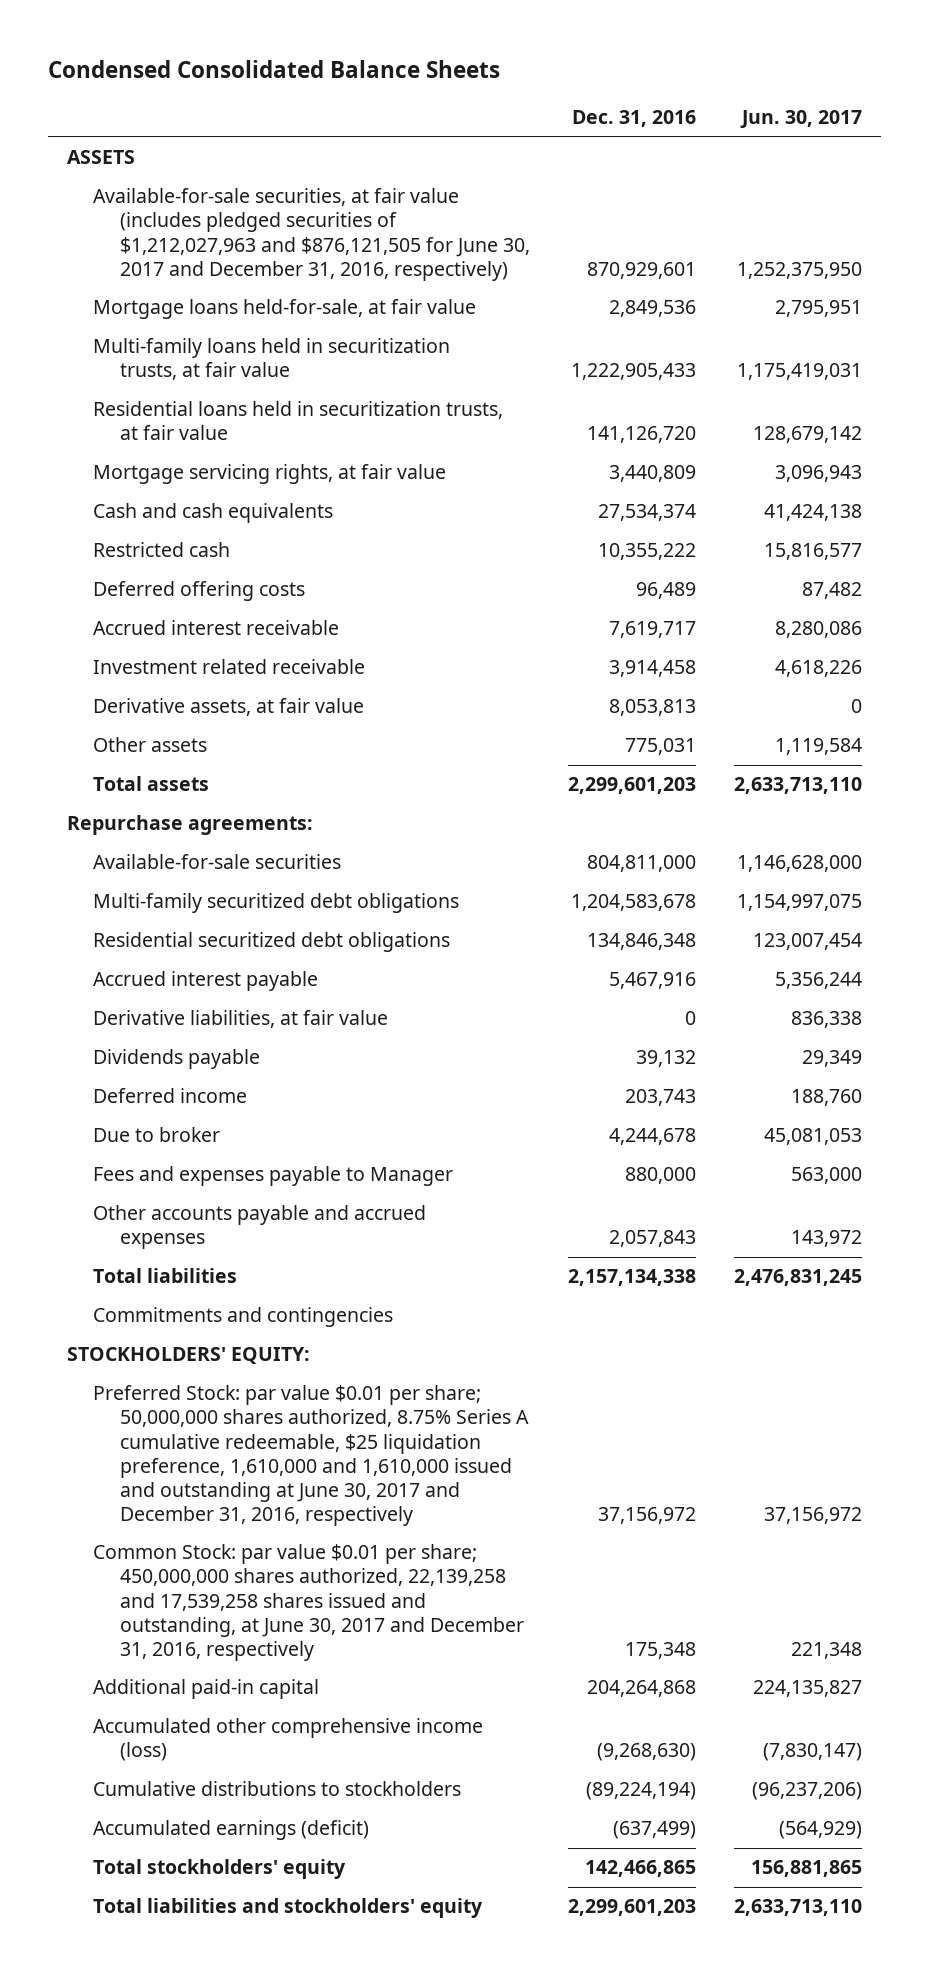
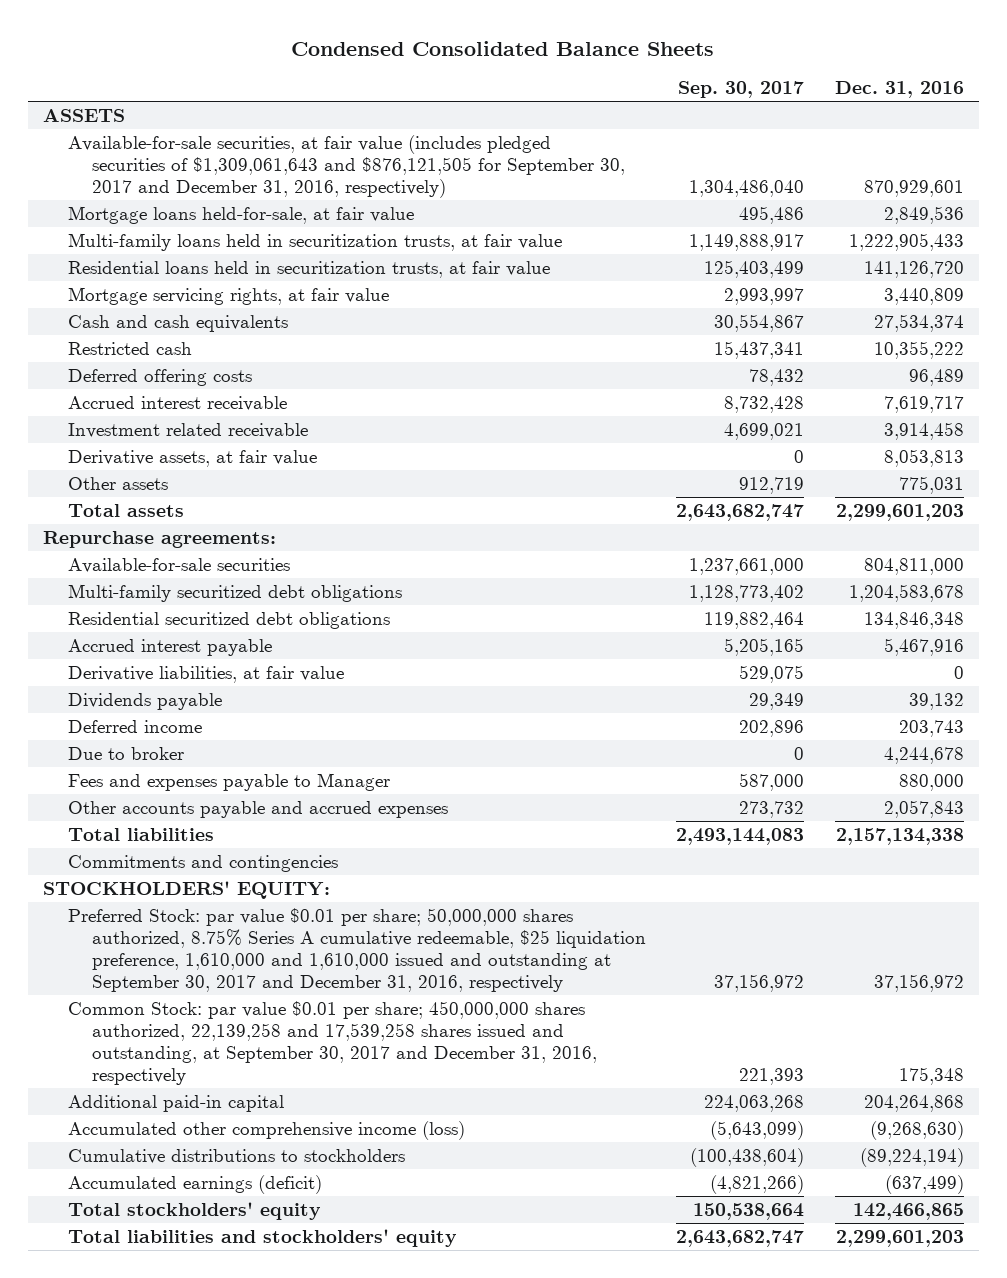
[739,110,862,129] Jun. 30, 2017 -> none
none -> [678,81,805,99] Sep. 30, 2017
[93,188,530,281] Available-for-sale securities, at fair value (includes pledged securities of $1,212,027,963 and $876,121,505 for June 30, 2017 and December 31, 2016, respectively) -> [67,134,626,198] Available-for-sale securities, at fair value (includes pledged securities of $1,309,061,643 and $876,121,505 for September 30, 2017 and December 31, 2016, respectively)
[93,1385,529,1526] Preferred Stock: par value $0.01 per share; 50,000,000 shares authorized, 8.75% Series A cumulative redeemable, $25 liquidation preference, 1,610,000 and 1,610,000 issued and outstanding at June 30, 2017 and December 31, 2016, respectively -> [67,907,647,992] Preferred Stock: par value $0.01 per share; 50,000,000 shares authorized, 8.75% Series A cumulative redeemable, $25 liquidation preference, 1,610,000 and 1,610,000 issued and outstanding at September 30, 2017 and December 31, 2016, respectively
[93,1544,524,1661] Common Stock: par value $0.01 per share; 450,000,000 shares authorized, 22,139,258 and 17,539,258 shares issued and outstanding, at June 30, 2017 and December 31, 2016, respectively -> [67,1000,598,1085] Common Stock: par value $0.01 per share; 450,000,000 shares authorized, 22,139,258 and 17,539,258 shares issued and outstanding, at September 30, 2017 and December 31, 2016, respectively

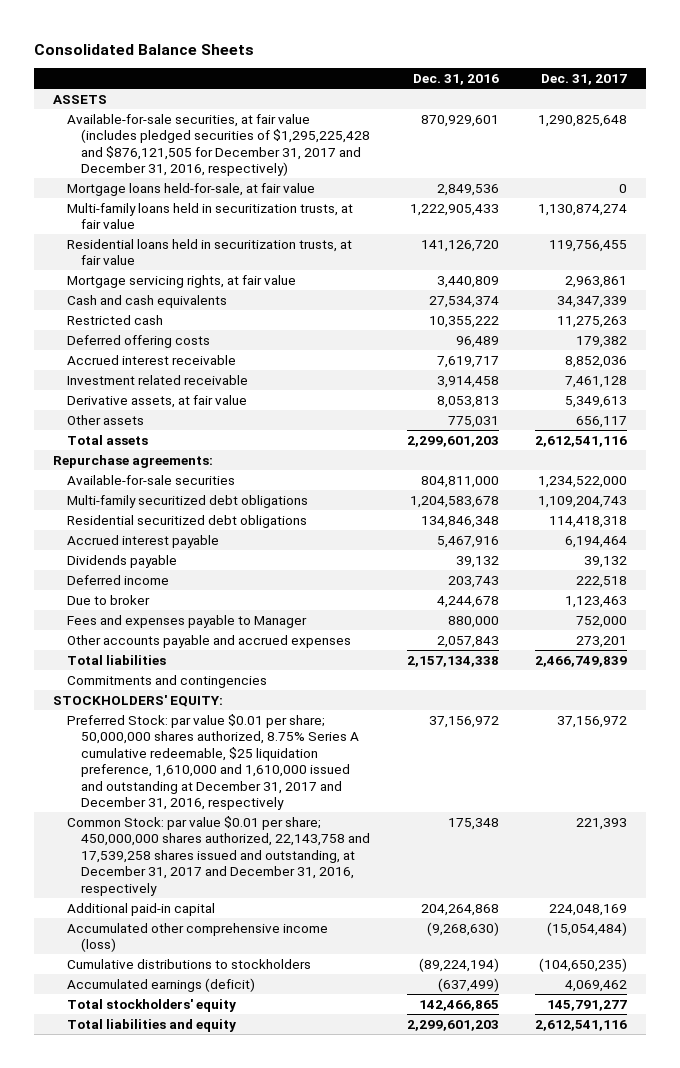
[291,41,715,57] Condensed Consolidated Balance Sheets -> [34,44,255,56] Consolidated Balance Sheets
[678,81,805,99] Sep. 30, 2017 -> none
none -> [541,74,628,86] Dec. 31, 2017
[67,134,626,198] Available-for-sale securities, at fair value (includes pledged securities of $1,309,061,643 and $876,121,505 for September 30, 2017 and December 31, 2016, respectively) -> [67,113,371,177] Available-for-sale securities, at fair value (includes pledged securities of $1,295,225,428 and $876,121,505 for December 31, 2017 and December 31, 2016, respectively)
[67,665,344,683] Derivative liabilities, at fair value -> none
[67,907,647,992] Preferred Stock: par value $0.01 per share; 50,000,000 shares authorized, 8.75% Series A cumulative redeemable, $25 liquidation preference, 1,610,000 and 1,610,000 issued and outstanding at September 30, 2017 and December 31, 2016, respectively -> [67,713,360,811] Preferred Stock: par value $0.01 per share; 50,000,000 shares authorized, 8.75% Series A cumulative redeemable, $25 liquidation preference, 1,610,000 and 1,610,000 issued and outstanding at December 31, 2017 and December 31, 2016, respectively
[67,1000,598,1085] Common Stock: par value $0.01 per share; 450,000,000 shares authorized, 22,139,258 and 17,539,258 shares issued and outstanding, at September 30, 2017 and December 31, 2016, respectively -> [67,815,371,896] Common Stock: par value $0.01 per share; 450,000,000 shares authorized, 22,143,758 and 17,539,258 shares issued and outstanding, at December 31, 2017 and December 31, 2016, respectively
[67,1228,457,1247] Total liabilities and stockholders' equity -> [67,1018,237,1032] Total liabilities and equity

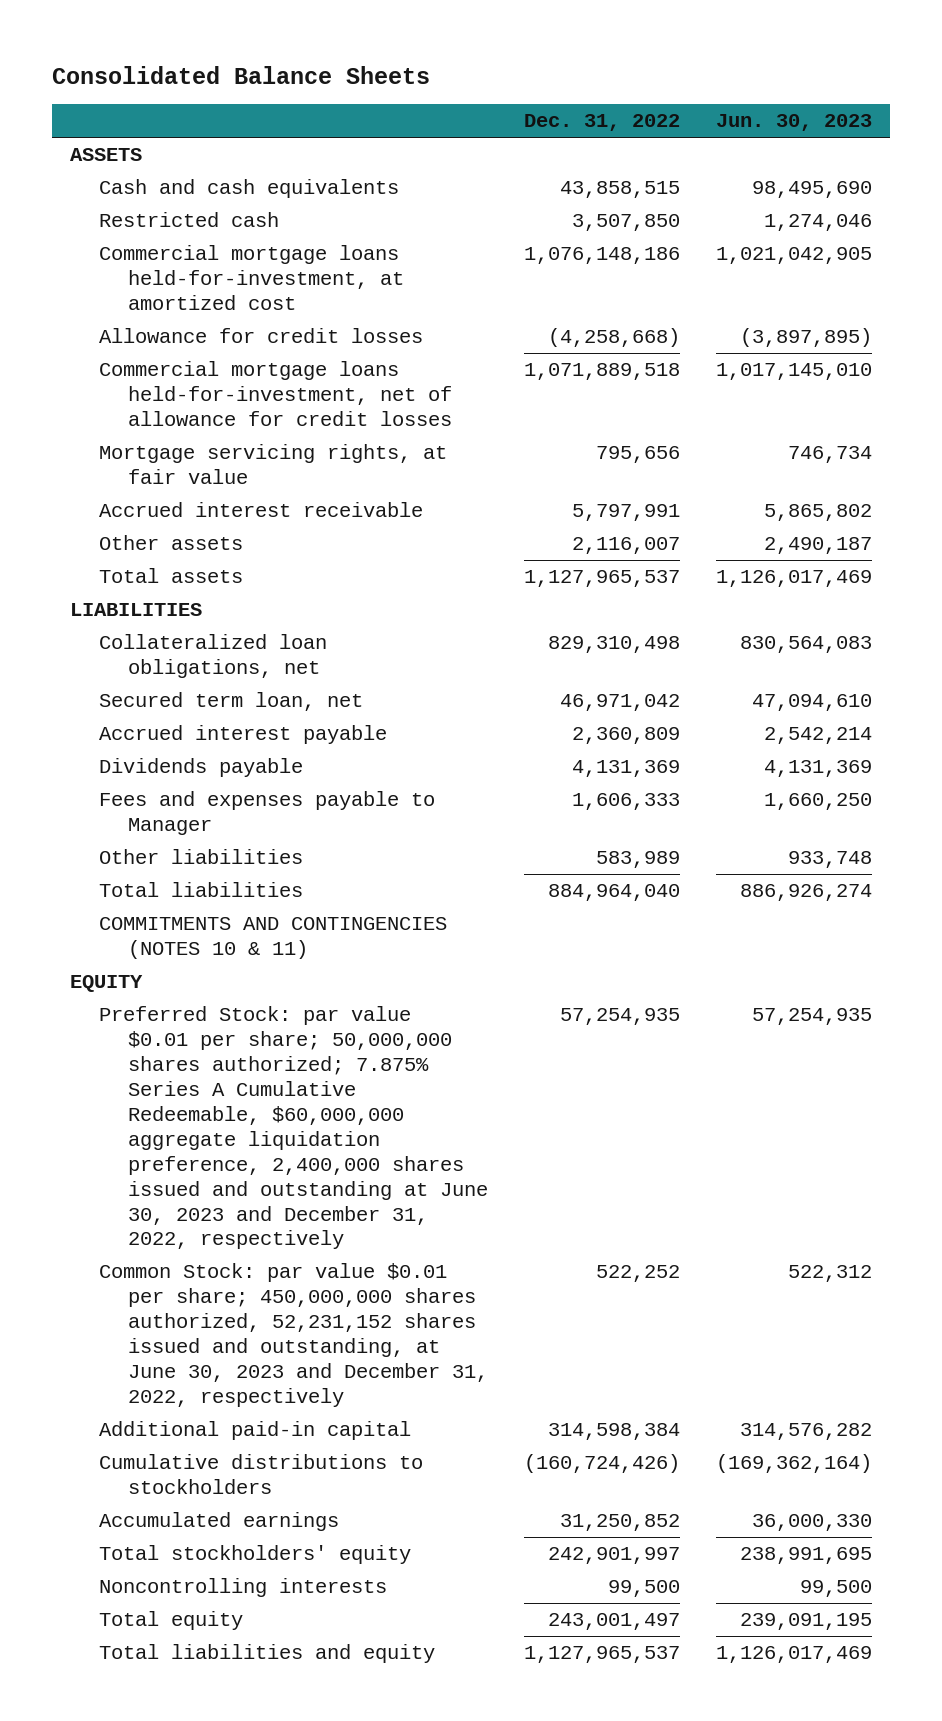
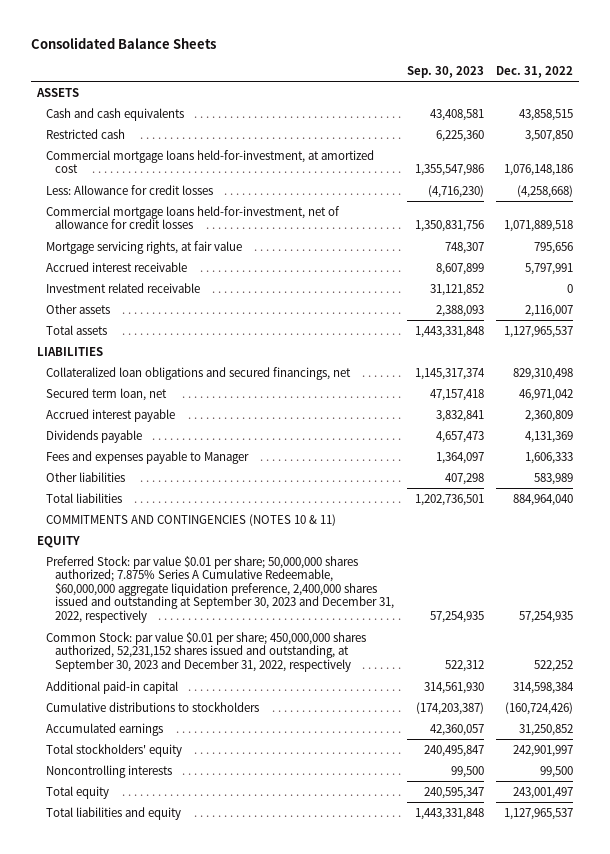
[716,114,873,132] Jun. 30, 2023 -> none
none -> [406,65,484,78] Sep. 30, 2023
[99,328,424,344] Allowance for credit losses -> [46,184,214,195] Less: Allowance for credit losses
none -> [46,282,201,293] Investment related receivable
[99,634,328,679] Collateralized loan obligations, net -> [46,366,352,380] Collateralized loan obligations and secured financings, net
[99,1006,489,1250] Preferred Stock: par value $0.01 per share; 50,000,000 shares authorized; 7.875% Series A Cumulative Redeemable, $60,000,000 aggregate liquidation preference, 2,400,000 shares issued and outstanding at June 30, 2023 and December 31, 2022, respectively -> [46,555,395,624] Preferred Stock: par value $0.01 per share; 50,000,000 shares authorized; 7.875% Series A Cumulative Redeemable, $60,000,000 aggregate liquidation preference, 2,400,000 shares issued and outstanding at September 30, 2023 and December 31, 2022, respectively
[99,1263,489,1407] Common Stock: par value $0.01 per share; 450,000,000 shares authorized, 52,231,152 shares issued and outstanding, at June 30, 2023 and December 31, 2022, respectively -> [46,631,367,672] Common Stock: par value $0.01 per share; 450,000,000 shares authorized, 52,231,152 shares issued and outstanding, at September 30, 2023 and December 31, 2022, respectively

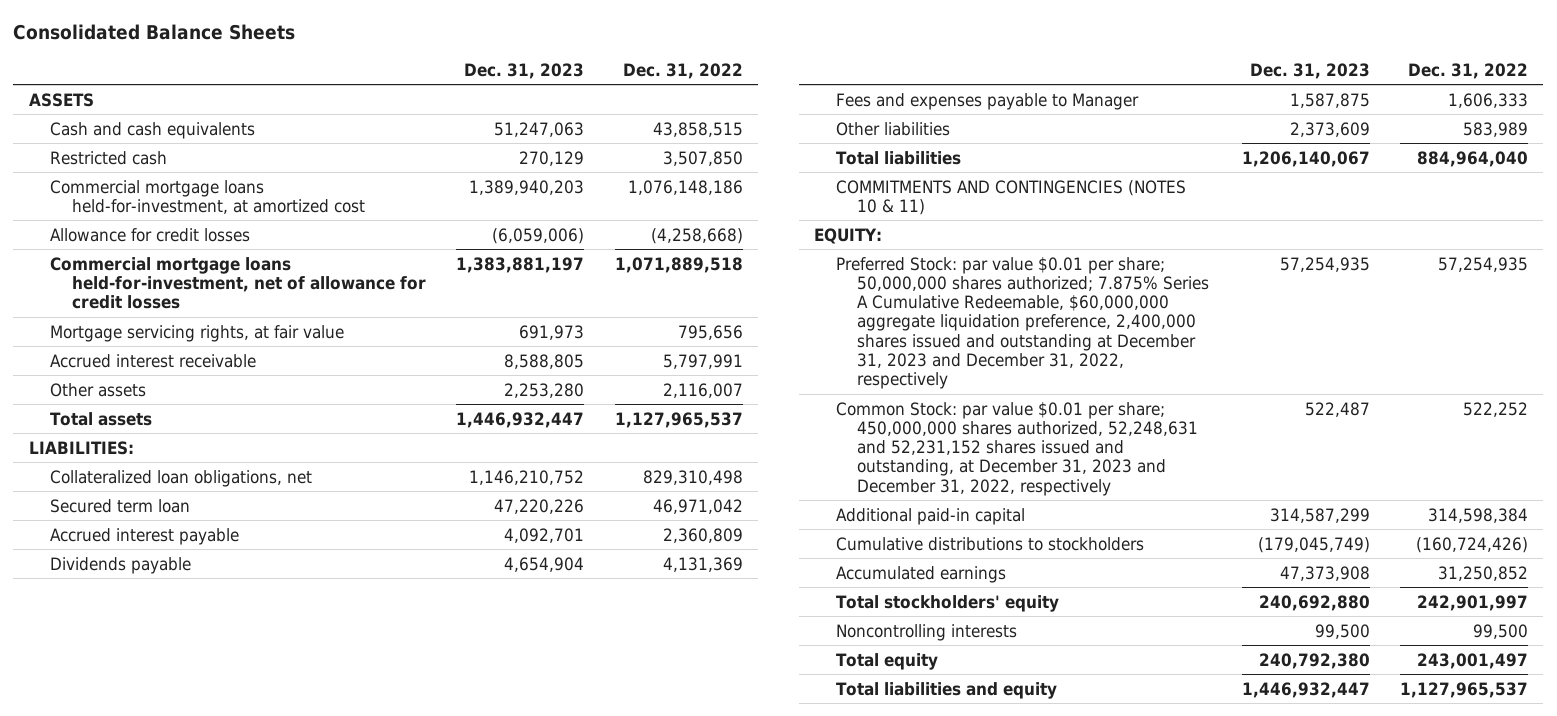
[406,65,484,78] Sep. 30, 2023 -> none
none -> [464,62,585,79] Dec. 31, 2023
[46,184,214,195] Less: Allowance for credit losses -> [50,227,251,242] Allowance for credit losses
[46,282,201,293] Investment related receivable -> none
[37,346,104,356] LIABILITIES -> [28,440,134,455] LIABILITIES:
[46,366,352,380] Collateralized loan obligations and secured financings, net -> [50,469,313,487] Collateralized loan obligations, net
[46,387,168,401] Secured term loan, net -> [50,498,191,513] Secured term loan
[37,535,81,548] EQUITY -> [814,227,883,244] EQUITY:
[46,555,395,624] Preferred Stock: par value $0.01 per share; 50,000,000 shares authorized; 7.875% Series A Cumulative Redeemable, $60,000,000 aggregate liquidation preference, 2,400,000 shares issued and outstanding at September 30, 2023 and December 31, 2022, respectively -> [835,256,1210,390] Preferred Stock: par value $0.01 per share; 50,000,000 shares authorized; 7.875% Series A Cumulative Redeemable, $60,000,000 aggregate liquidation preference, 2,400,000 shares issued and outstanding at December 31, 2023 and December 31, 2022, respectively
[46,631,367,672] Common Stock: par value $0.01 per share; 450,000,000 shares authorized, 52,231,152 shares issued and outstanding, at September 30, 2023 and December 31, 2022, respectively -> [835,401,1199,496] Common Stock: par value $0.01 per share; 450,000,000 shares authorized, 52,248,631 and 52,231,152 shares issued and outstanding, at December 31, 2023 and December 31, 2022, respectively

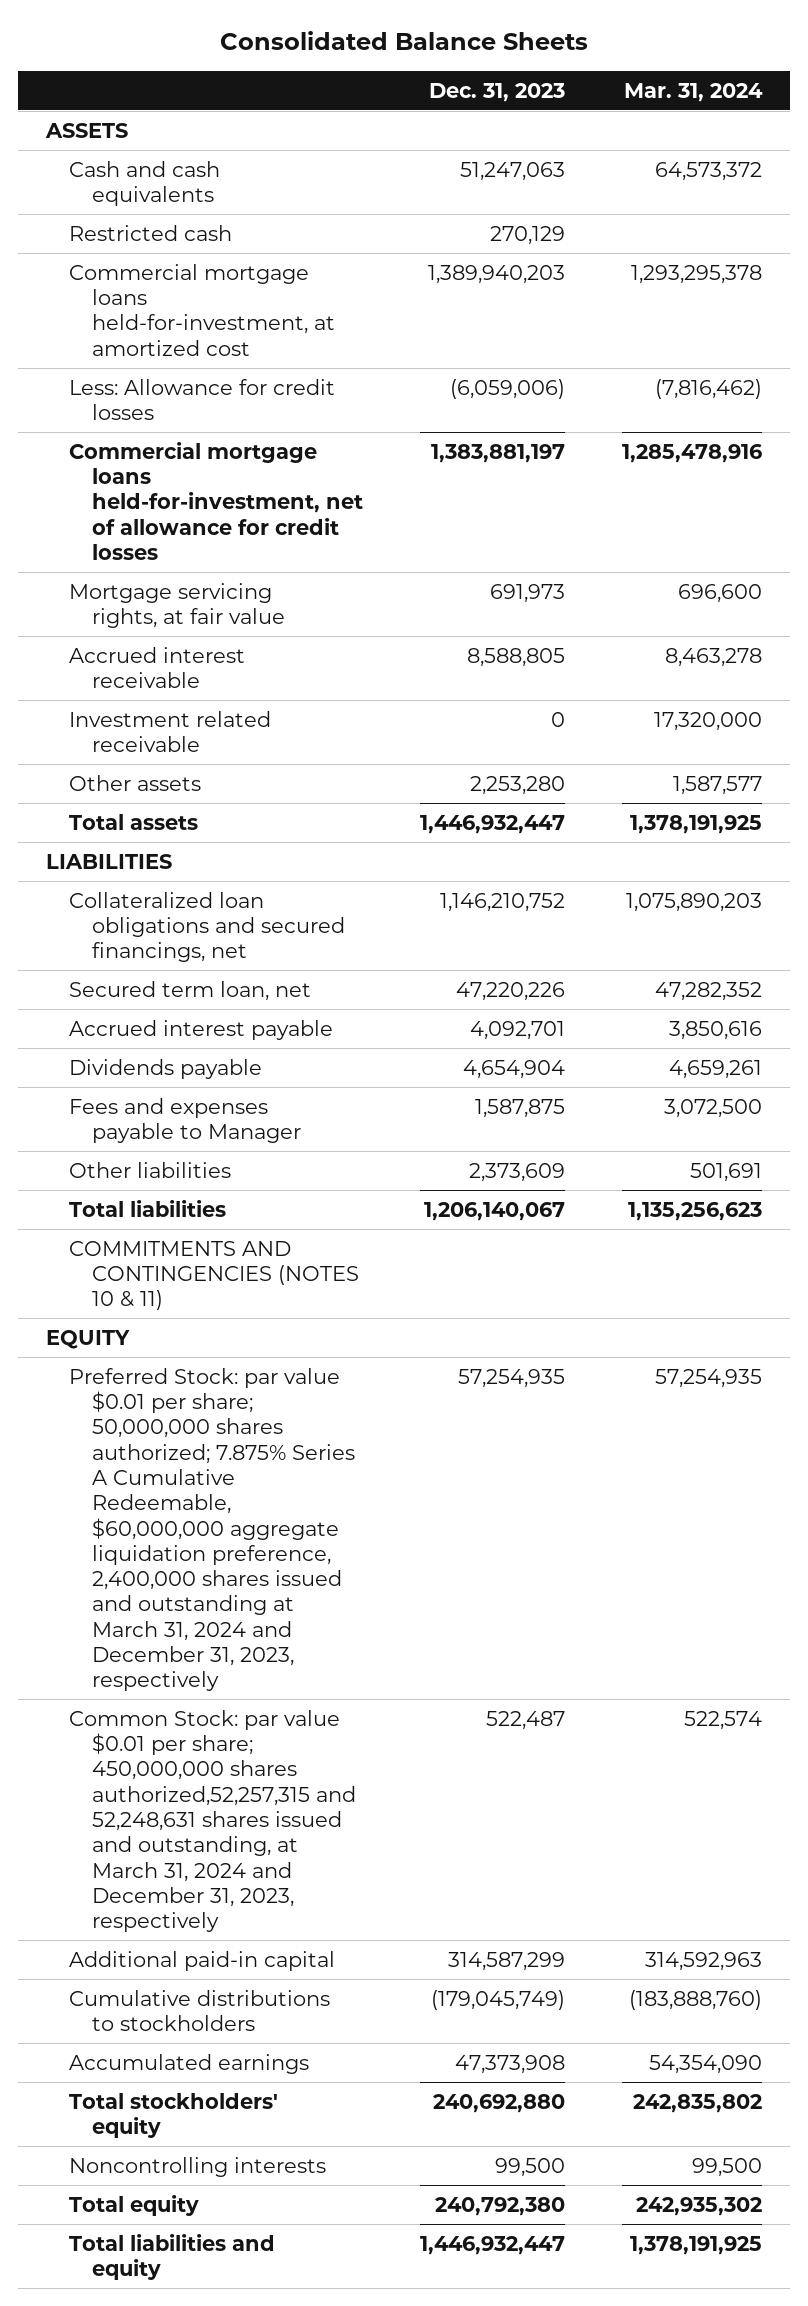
[622,62,743,79] Dec. 31, 2022 -> none
none -> [623,82,763,102] Mar. 31, 2024
[50,227,251,242] Allowance for credit losses -> [69,378,336,420] Less: Allowance for credit losses
none -> [69,710,272,752] Investment related receivable
[28,440,134,455] LIABILITIES: -> [46,853,173,869] LIABILITIES
[50,469,313,487] Collateralized loan obligations, net -> [69,891,346,963] Collateralized loan obligations and secured financings, net
[50,498,191,513] Secured term loan -> [69,980,312,1001] Secured term loan, net
[814,227,883,244] EQUITY: -> [46,1329,131,1349] EQUITY
[835,256,1210,390] Preferred Stock: par value $0.01 per share; 50,000,000 shares authorized; 7.875% Series A Cumulative Redeemable, $60,000,000 aggregate liquidation preference, 2,400,000 shares issued and outstanding at December 31, 2023 and December 31, 2022, respectively -> [69,1367,356,1692] Preferred Stock: par value $0.01 per share; 50,000,000 shares authorized; 7.875% Series A Cumulative Redeemable, $60,000,000 aggregate liquidation preference, 2,400,000 shares issued and outstanding at March 31, 2024 and December 31, 2023, respectively
[835,401,1199,496] Common Stock: par value $0.01 per share; 450,000,000 shares authorized, 52,248,631 and 52,231,152 shares issued and outstanding, at December 31, 2023 and December 31, 2022, respectively -> [69,1709,357,1933] Common Stock: par value $0.01 per share; 450,000,000 shares authorized,52,257,315 and 52,248,631 shares issued and outstanding, at March 31, 2024 and December 31, 2023, respectively

